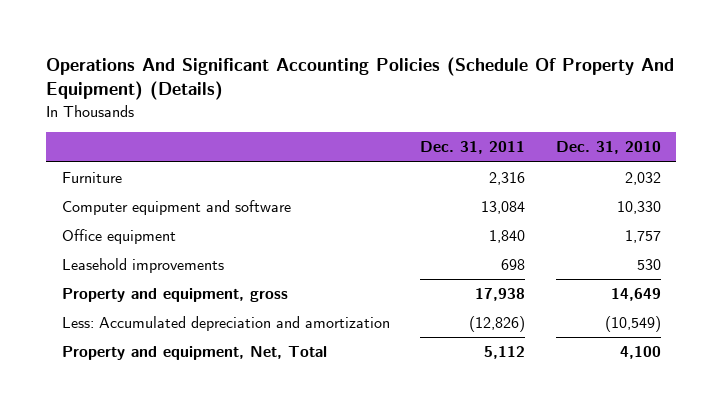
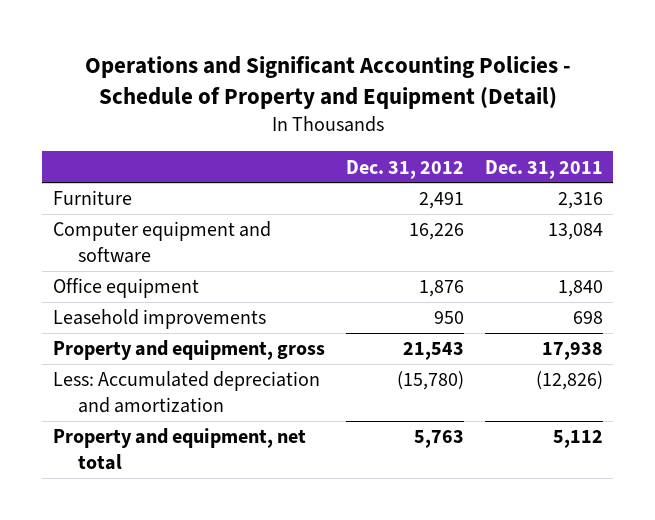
[46,56,675,101] Operations And Significant Accounting Policies (Schedule Of Property And Equipment) (Details) -> [84,56,571,110] Operations and Significant Accounting Policies - Schedule of Property and Equipment (Detail)
[555,141,661,155] Dec. 31, 2010 -> none
none -> [345,159,464,179] Dec. 31, 2012
[61,346,327,361] Property and equipment, Net, Total -> [52,428,306,471] Property and equipment, net total

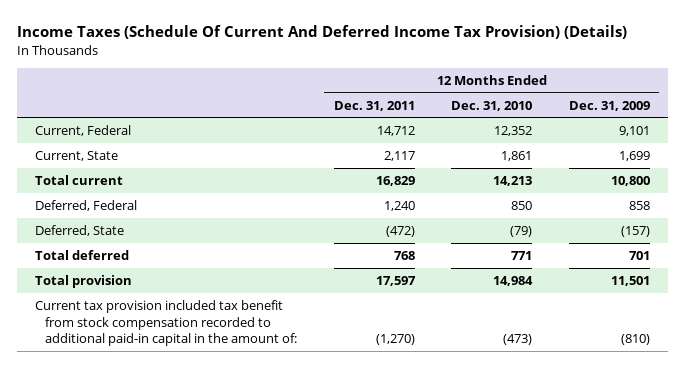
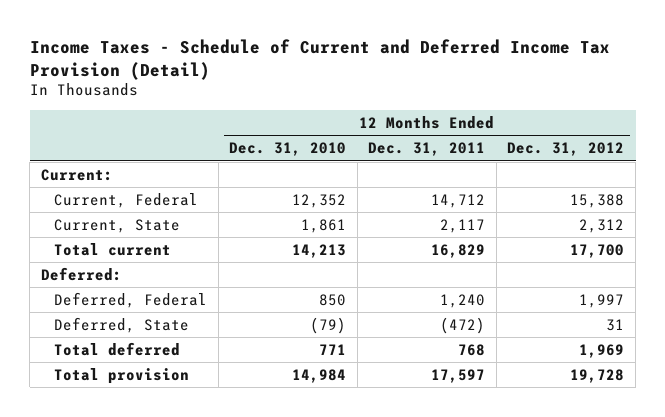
[16,25,627,40] Income Taxes (Schedule Of Current And Deferred Income Tax Provision) (Details) -> [29,38,610,80] Income Taxes - Schedule of Current and Deferred Income Tax Provision (Detail)
[569,100,651,111] Dec. 31, 2009 -> none
none -> [507,142,625,157] Dec. 31, 2012
none -> [40,168,113,181] Current:
none -> [40,266,122,281] Deferred:
[35,299,297,347] Current tax provision included tax benefit from stock compensation recorded to additional paid-in capital in the amount of: -> none

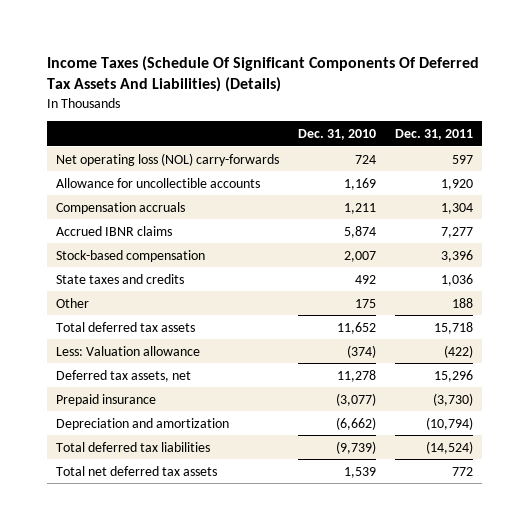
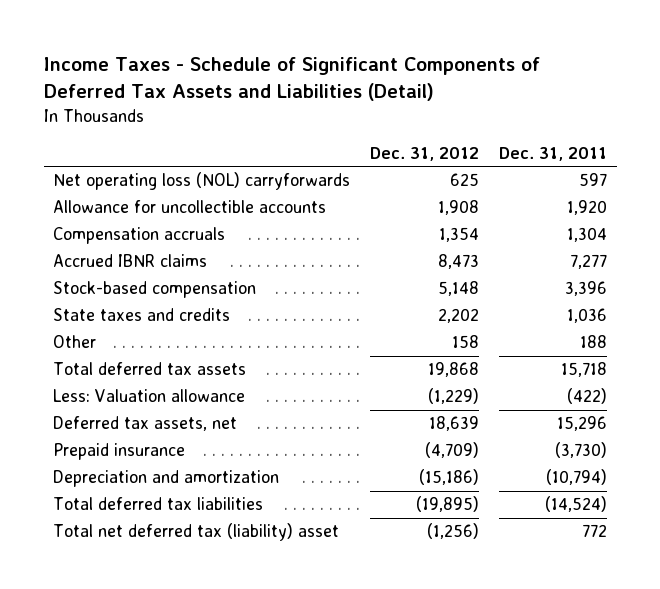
[47,56,480,93] Income Taxes (Schedule Of Significant Components Of Deferred Tax Assets And Liabilities) (Details) -> [43,56,540,102] Income Taxes - Schedule of Significant Components of Deferred Tax Assets and Liabilities (Detail)
[297,128,376,140] Dec. 31, 2010 -> none
none -> [370,146,480,161] Dec. 31, 2012
[56,152,280,166] Net operating loss (NOL) carry-forwards -> [53,172,351,191] Net operating loss (NOL) carryforwards
[56,465,218,476] Total net deferred tax assets -> [53,523,340,542] Total net deferred tax (liability) asset

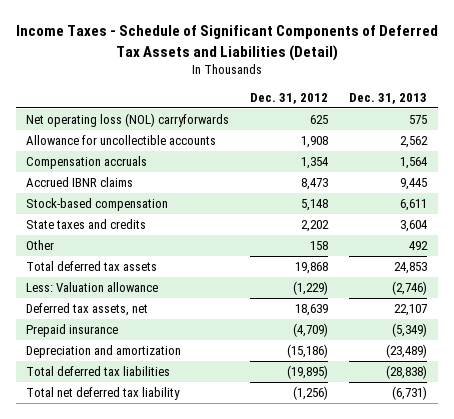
[498,146,607,161] Dec. 31, 2011 -> none
none -> [349,93,428,105] Dec. 31, 2013
[53,523,340,542] Total net deferred tax (liability) asset -> [26,386,181,400] Total net deferred tax liability

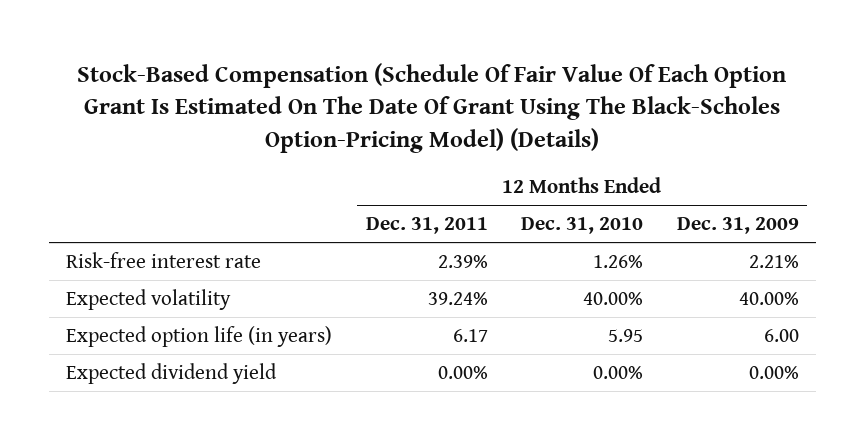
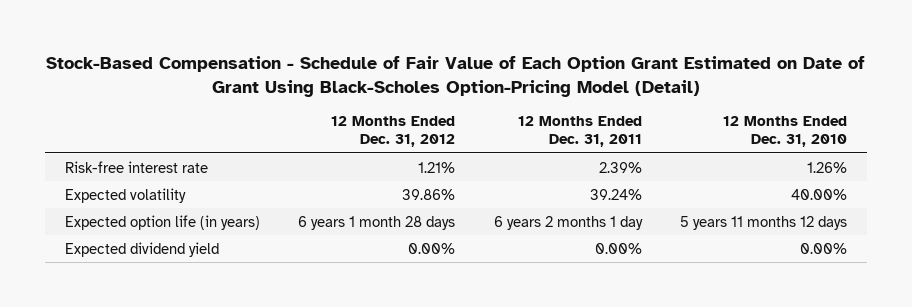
[77,62,787,153] Stock-Based Compensation (Schedule Of Fair Value Of Each Option Grant Is Estimated On The Date Of Grant Using The Black-Scholes Option-Pricing Model) (Details) -> [46,56,866,97] Stock-Based Compensation - Schedule of Fair Value of Each Option Grant Estimated on Date of Grant Using Black-Scholes Option-Pricing Model (Detail)
[677,217,800,235] Dec. 31, 2009 -> none
none -> [331,116,456,148] 12 Months Ended Dec. 31, 2012
[452,329,488,343] 6.17 -> [493,215,643,230] 6 years 2 months 1 day
[608,329,644,343] 5.95 -> [680,215,848,230] 5 years 11 months 12 days

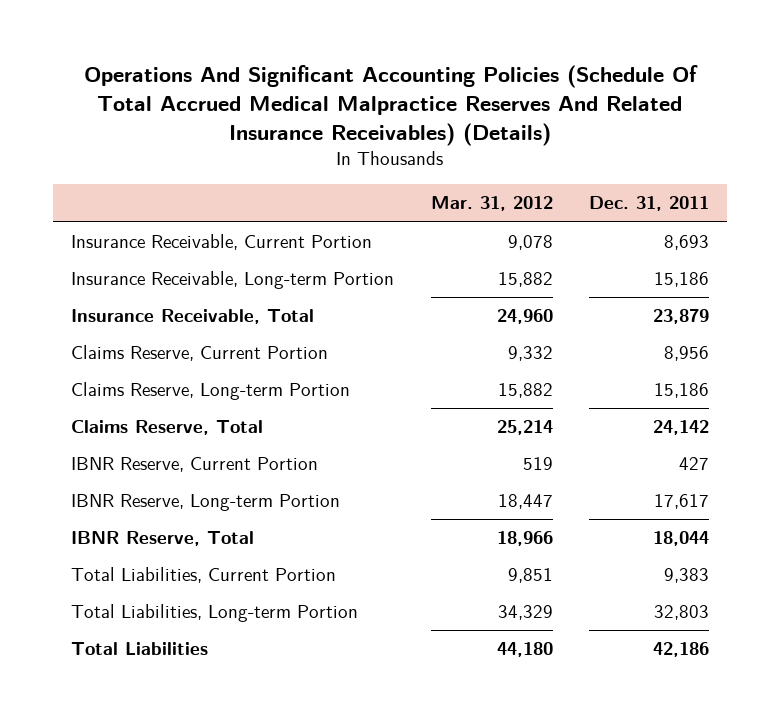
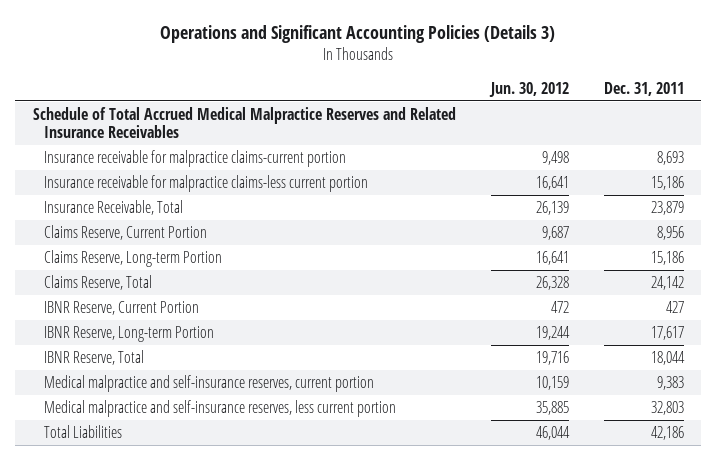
[84,65,699,147] Operations And Significant Accounting Policies (Schedule Of Total Accrued Medical Malpractice Reserves And Related Insurance Receivables) (Details) -> [160,25,556,44] Operations and Significant Accounting Policies (Details 3)
[430,196,553,212] Mar. 31, 2012 -> none
none -> [488,81,569,97] Jun. 30, 2012
none -> [32,106,456,138] Schedule of Total Accrued Medical Malpractice Reserves and Related Insurance Receivables
[71,234,373,251] Insurance Receivable, Current Portion -> [44,149,347,167] Insurance receivable for malpractice claims-current portion
[71,271,395,290] Insurance Receivable, Long-term Portion -> [44,174,369,192] Insurance receivable for malpractice claims-less current portion
[71,567,337,584] Total Liabilities, Current Portion -> [44,374,375,392] Medical malpractice and self-insurance reserves, current portion
[71,604,359,623] Total Liabilities, Long-term Portion -> [44,399,397,417] Medical malpractice and self-insurance reserves, less current portion

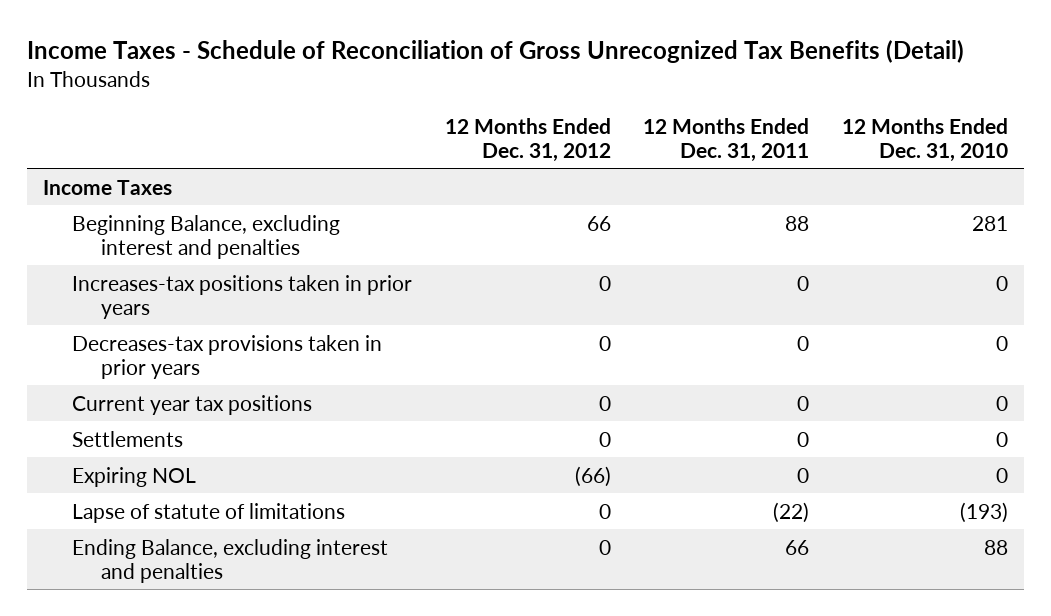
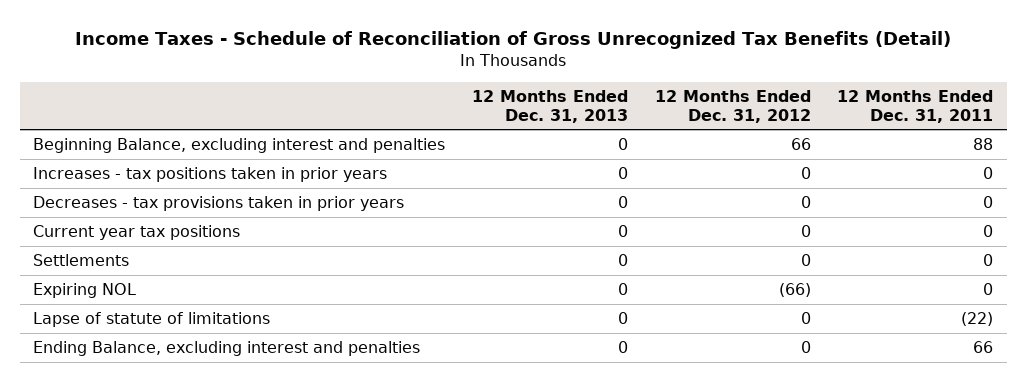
[842,117,1009,162] 12 Months Ended Dec. 31, 2010 -> none
none -> [472,90,629,123] 12 Months Ended Dec. 31, 2013
[43,179,173,195] Income Taxes -> none
[72,274,413,319] Increases-tax positions taken in prior years -> [33,167,388,183] Increases - tax positions taken in prior years
[72,334,383,379] Decreases-tax provisions taken in prior years -> [33,196,405,212] Decreases - tax provisions taken in prior years

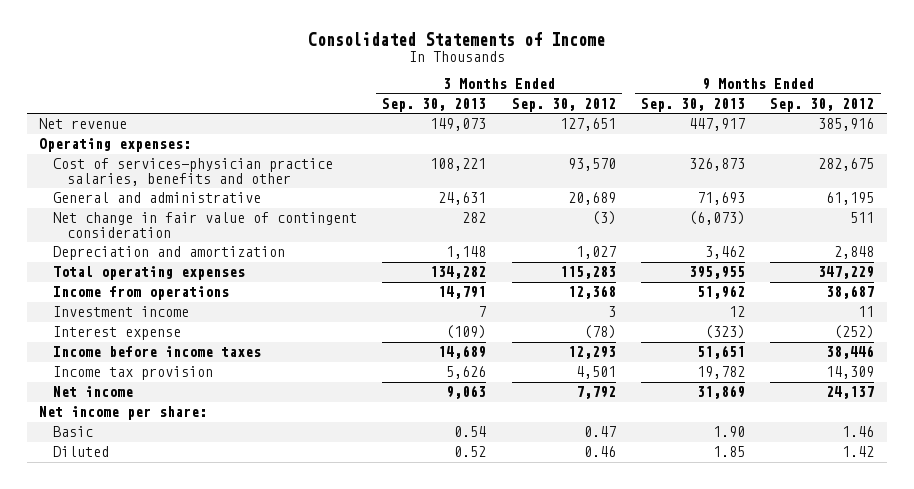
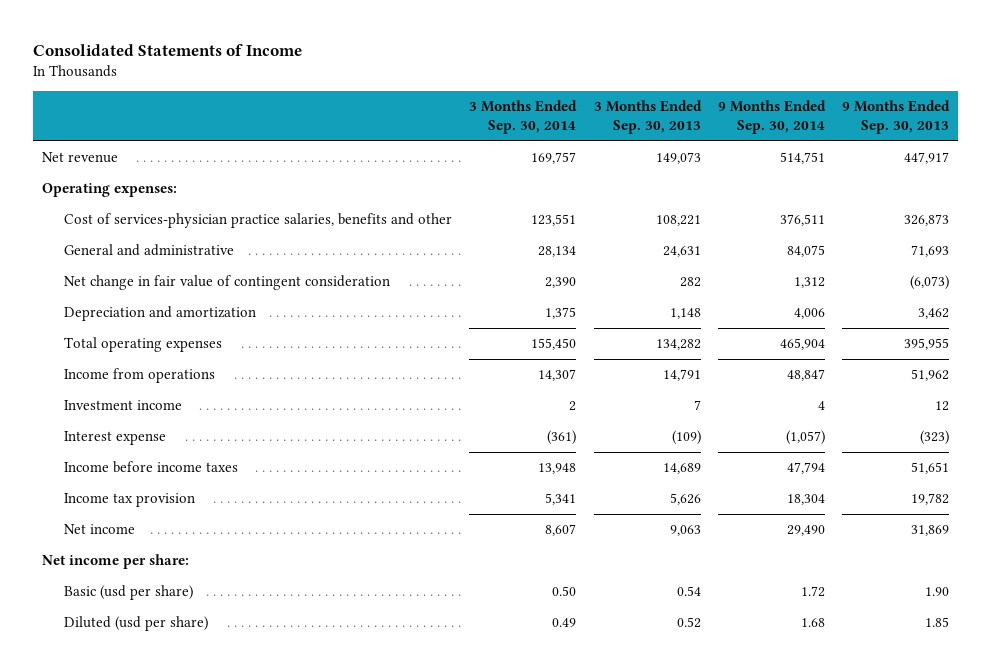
[511,97,616,112] Sep. 30, 2012 -> none
[770,97,875,112] Sep. 30, 2012 -> none
none -> [469,100,578,135] 3 Months Ended Sep. 30, 2014
none -> [717,100,826,135] 9 Months Ended Sep. 30, 2014
[53,426,94,438] Basic -> [64,585,194,601] Basic (usd per share)
[53,446,110,458] Diluted -> [64,616,209,632] Diluted (usd per share)

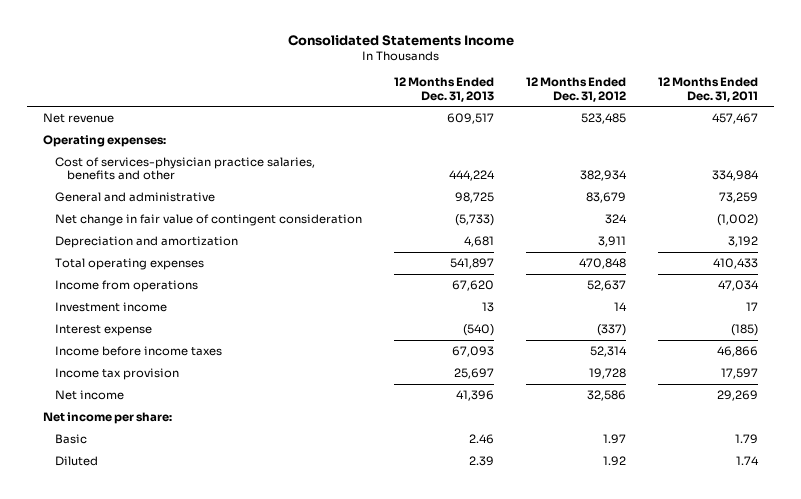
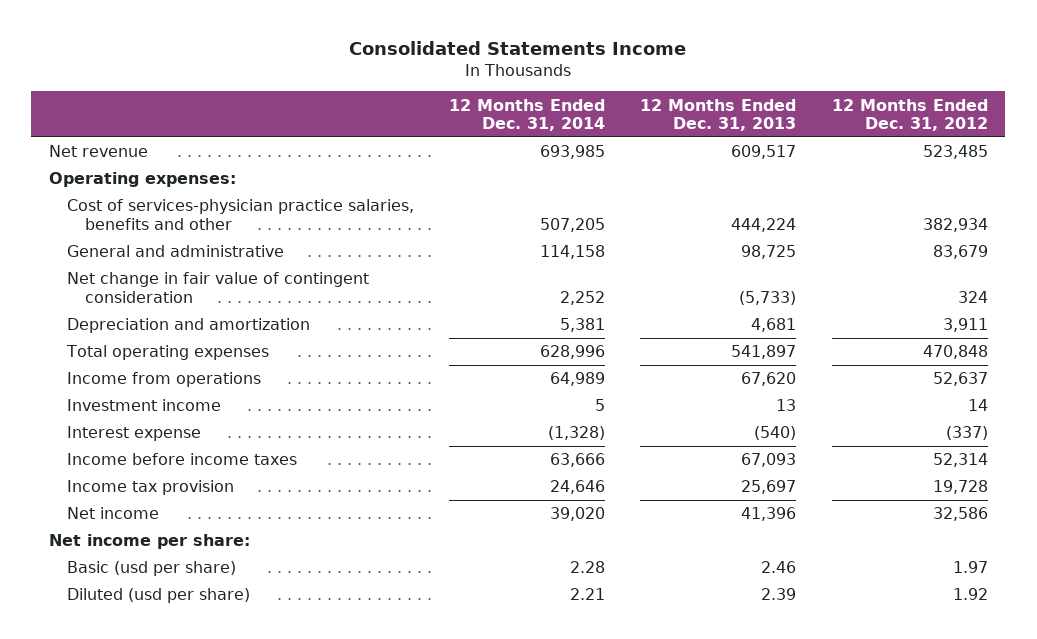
[658,77,759,102] 12 Months Ended Dec. 31, 2011 -> none
none -> [449,98,606,131] 12 Months Ended Dec. 31, 2014
[54,434,87,445] Basic -> [66,561,236,577] Basic (usd per share)
[54,456,98,467] Diluted -> [66,588,250,604] Diluted (usd per share)

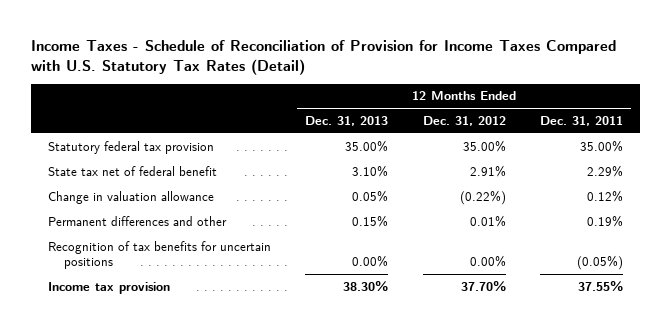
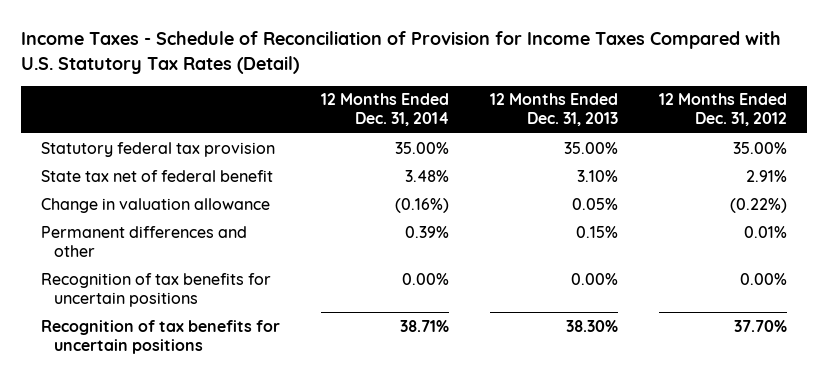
[539,116,623,127] Dec. 31, 2011 -> none
none -> [321,93,450,127] 12 Months Ended Dec. 31, 2014
[47,281,170,294] Income tax provision -> [41,319,281,354] Recognition of tax benefits for uncertain positions

